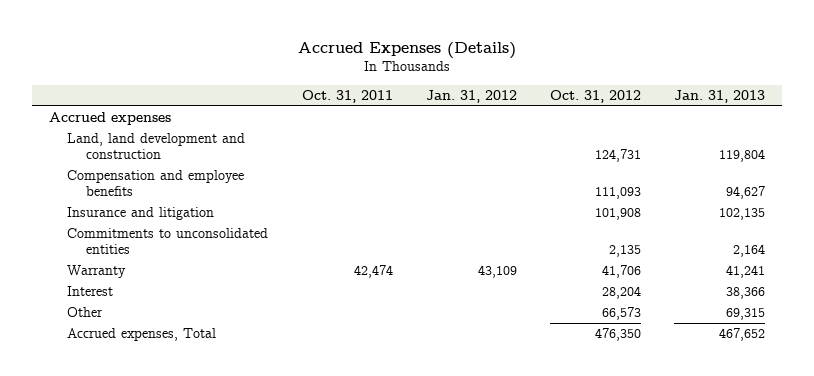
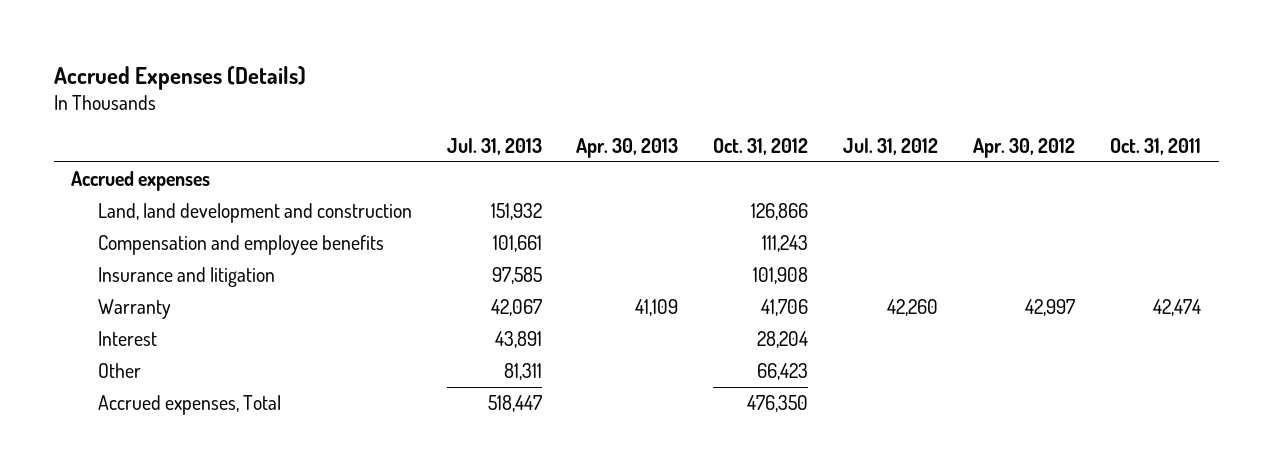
[425,89,517,103] Jan. 31, 2012 -> none
[674,89,766,103] Jan. 31, 2013 -> none
none -> [446,137,542,155] Jul. 31, 2013
none -> [576,137,679,158] Apr. 30, 2013
none -> [843,137,939,155] Jul. 31, 2012
none -> [973,137,1076,158] Apr. 30, 2012
[595,149,642,163] 124,731 -> [751,203,809,221] 126,866
[595,187,642,200] 111,093 -> [762,235,809,253] 111,243
[67,228,269,255] Commitments to unconsolidated entities -> none
[602,307,642,321] 66,573 -> [757,363,809,381] 66,423

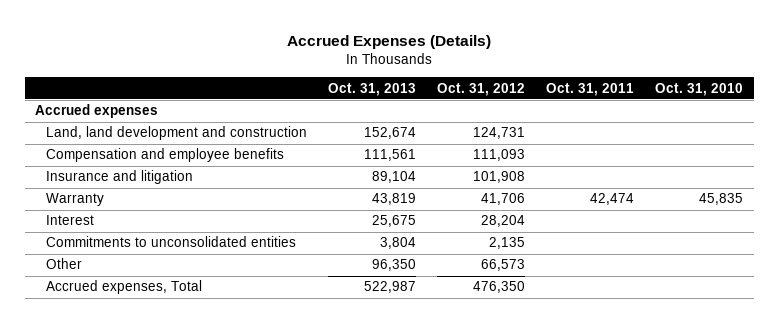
[446,137,542,155] Jul. 31, 2013 -> none
[576,137,679,158] Apr. 30, 2013 -> none
[843,137,939,155] Jul. 31, 2012 -> none
[973,137,1076,158] Apr. 30, 2012 -> none
none -> [328,82,417,96] Oct. 31, 2013
none -> [655,82,744,96] Oct. 31, 2010
[751,203,809,221] 126,866 -> [473,127,526,140] 124,731
[762,235,809,253] 111,243 -> [473,149,526,162] 111,093
none -> [46,236,297,248] Commitments to unconsolidated entities
[757,363,809,381] 66,423 -> [481,259,526,272] 66,573

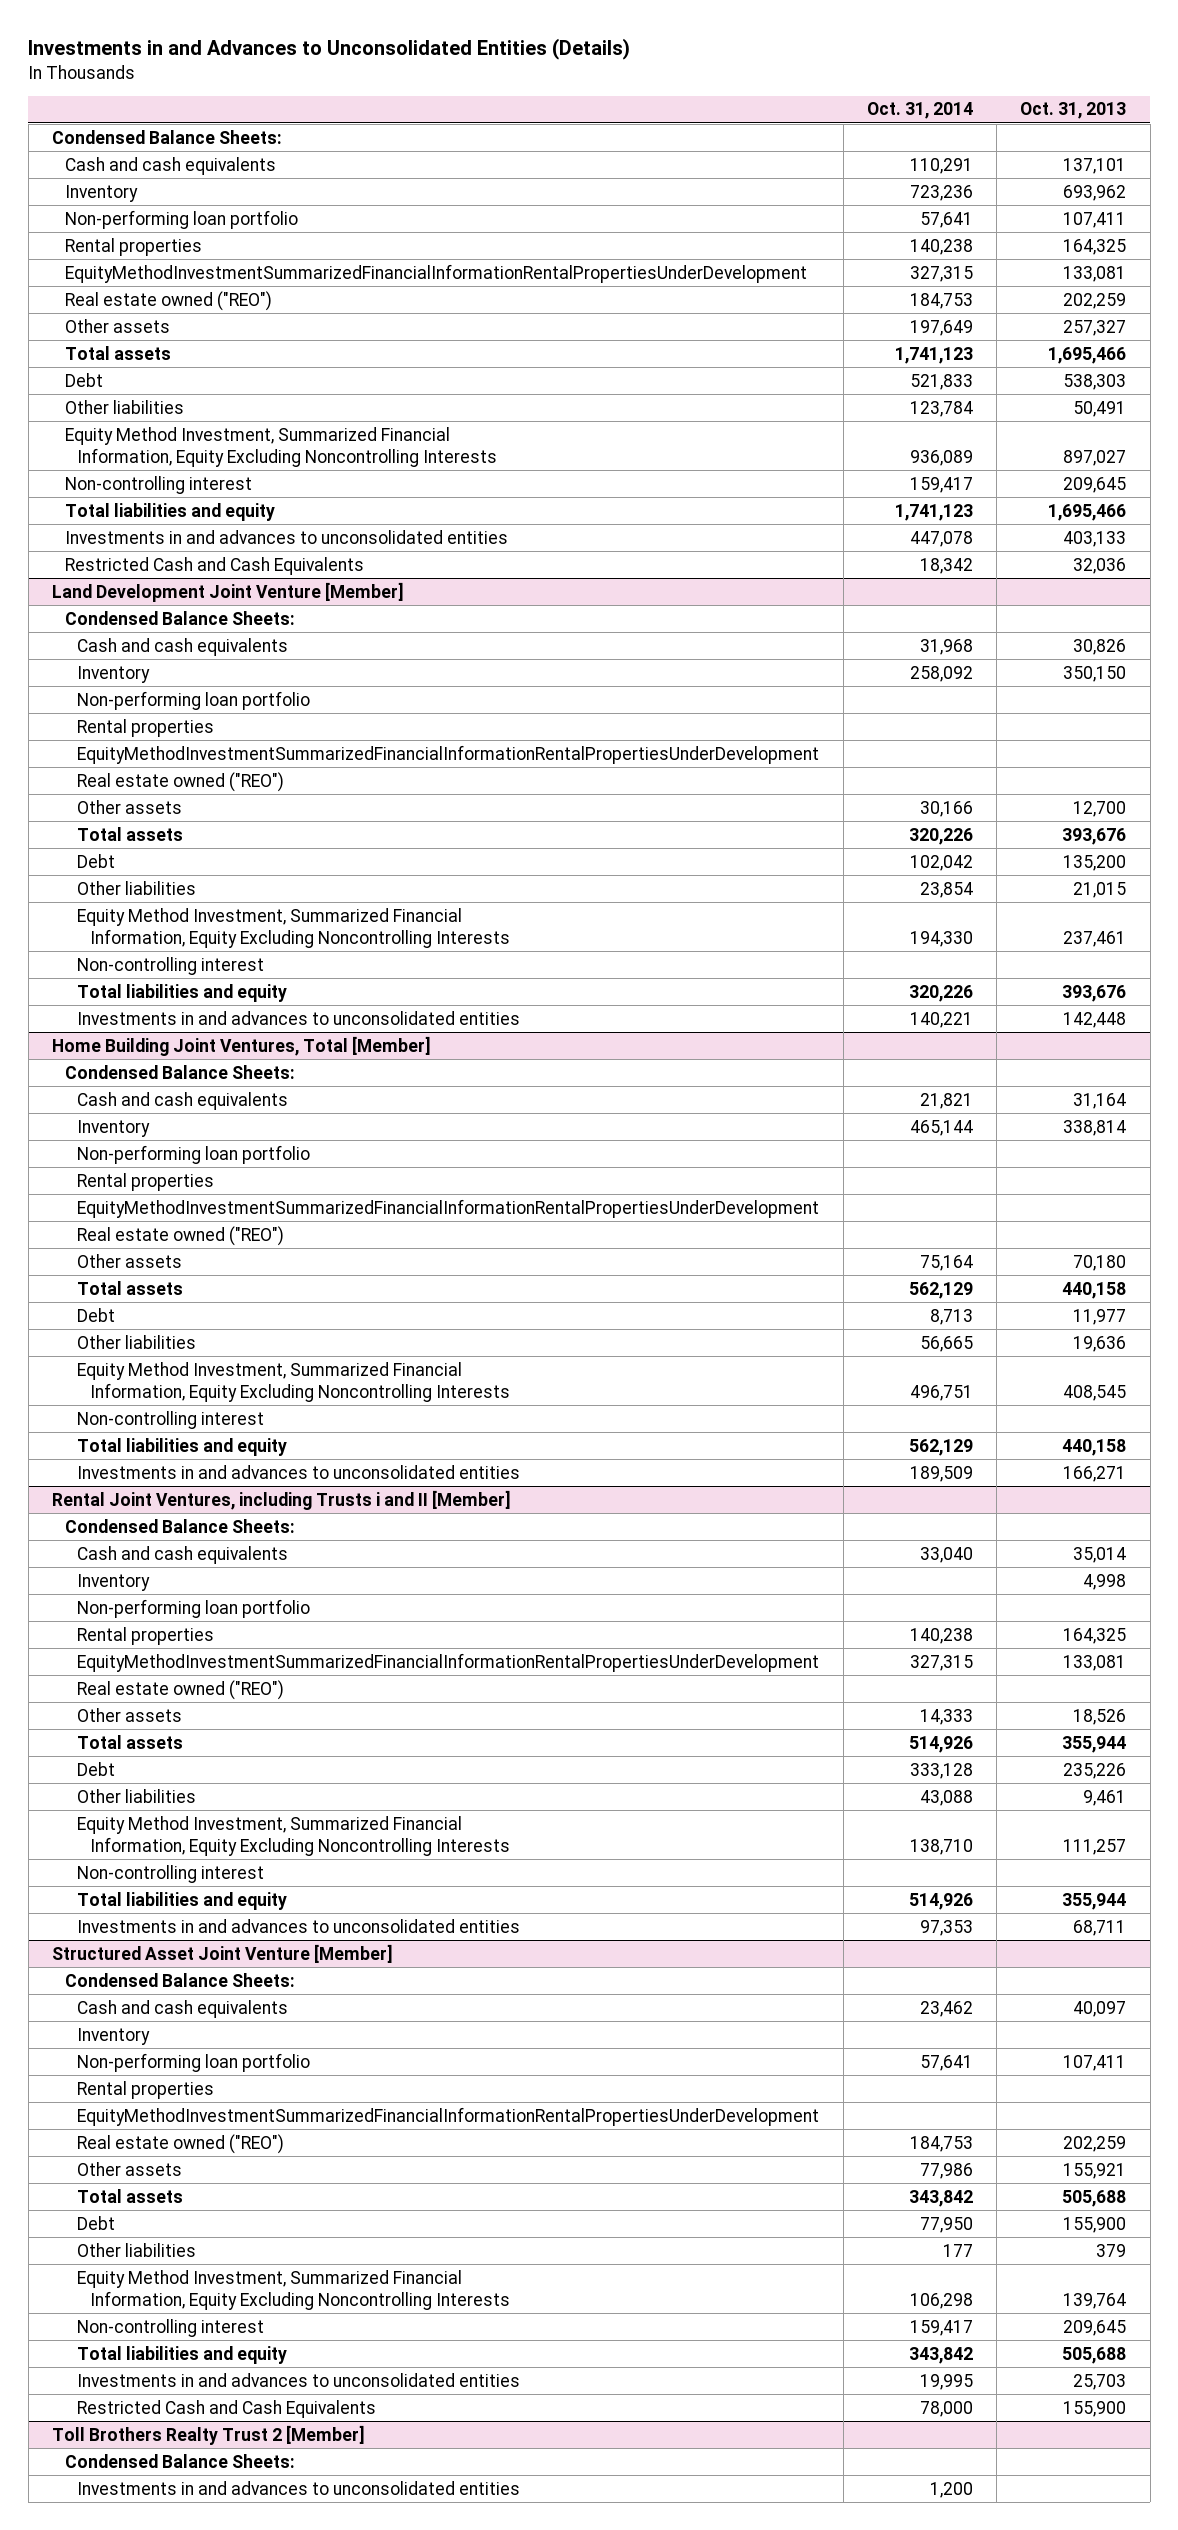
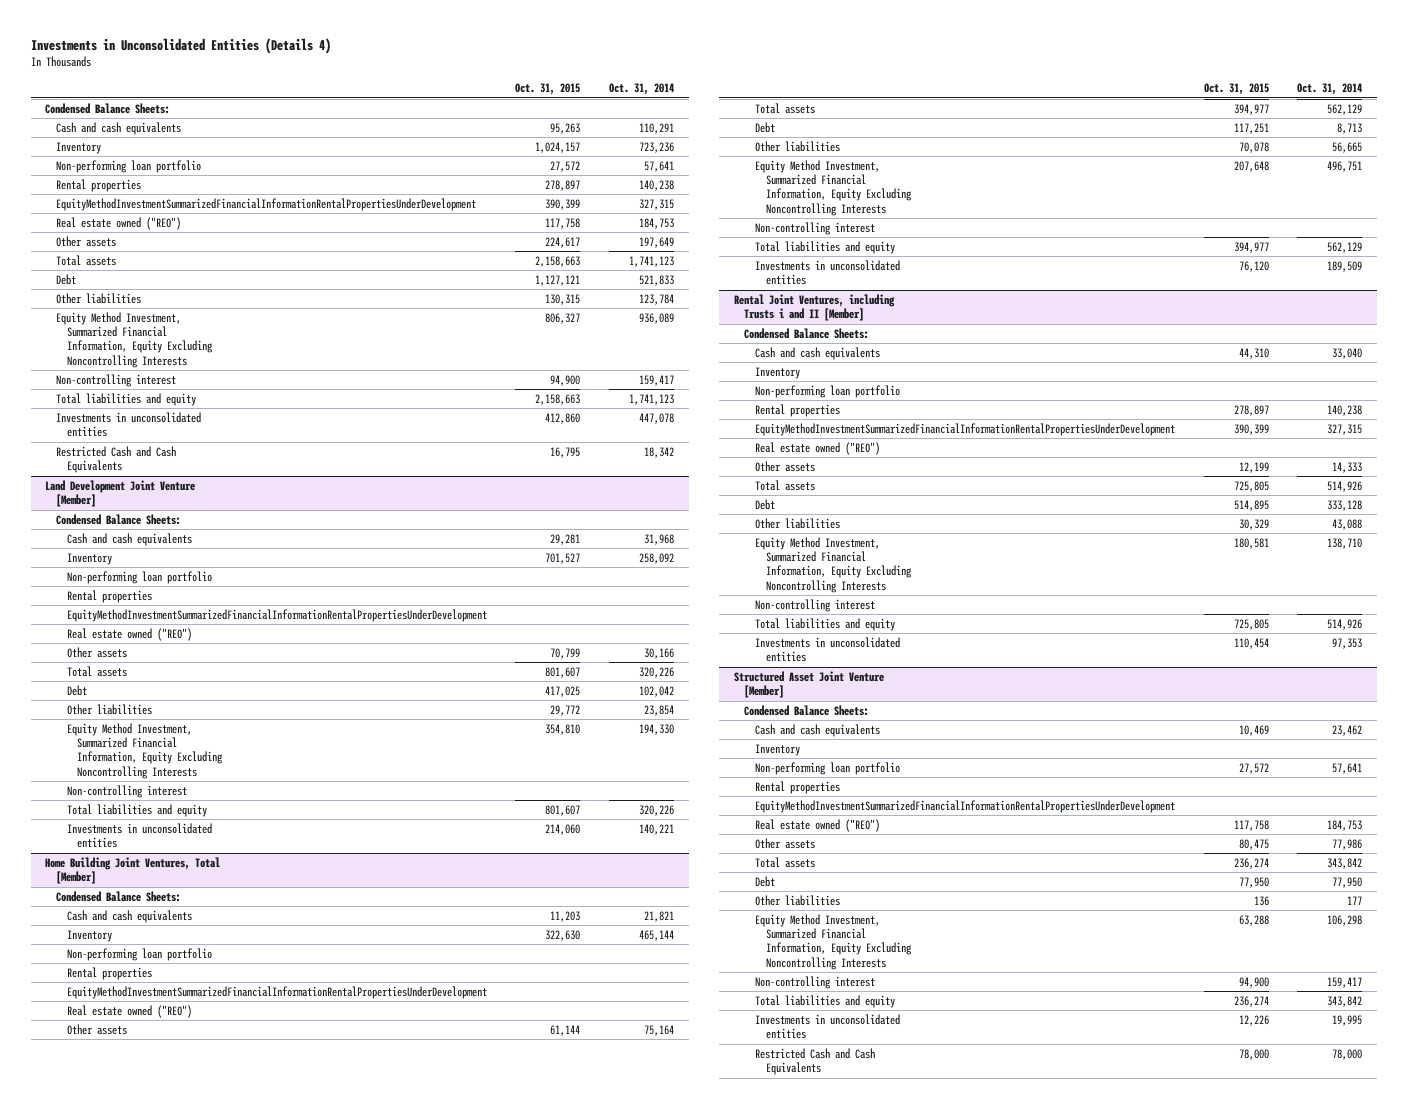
[28,38,631,61] Investments in and Advances to Unconsolidated Entities (Details) -> [30,37,331,54] Investments in Unconsolidated Entities (Details 4)
[1020,102,1127,120] Oct. 31, 2013 -> none
none -> [515,83,581,96] Oct. 31, 2015
[64,529,508,544] Investments in and advances to unconsolidated entities -> [55,411,201,438] Investments in unconsolidated entities
[77,1010,521,1025] Investments in and advances to unconsolidated entities -> [66,822,212,849] Investments in unconsolidated entities
[77,1464,521,1479] Investments in and advances to unconsolidated entities -> [754,259,900,286] Investments in unconsolidated entities
[77,1918,521,1933] Investments in and advances to unconsolidated entities -> [754,636,900,663] Investments in unconsolidated entities
[77,2372,521,2387] Investments in and advances to unconsolidated entities -> [754,1013,900,1040] Investments in unconsolidated entities
[52,2424,366,2445] Toll Brothers Realty Trust 2 [Member] -> none
[64,2453,295,2468] Condensed Balance Sheets: -> none
[77,2480,521,2495] Investments in and advances to unconsolidated entities -> none

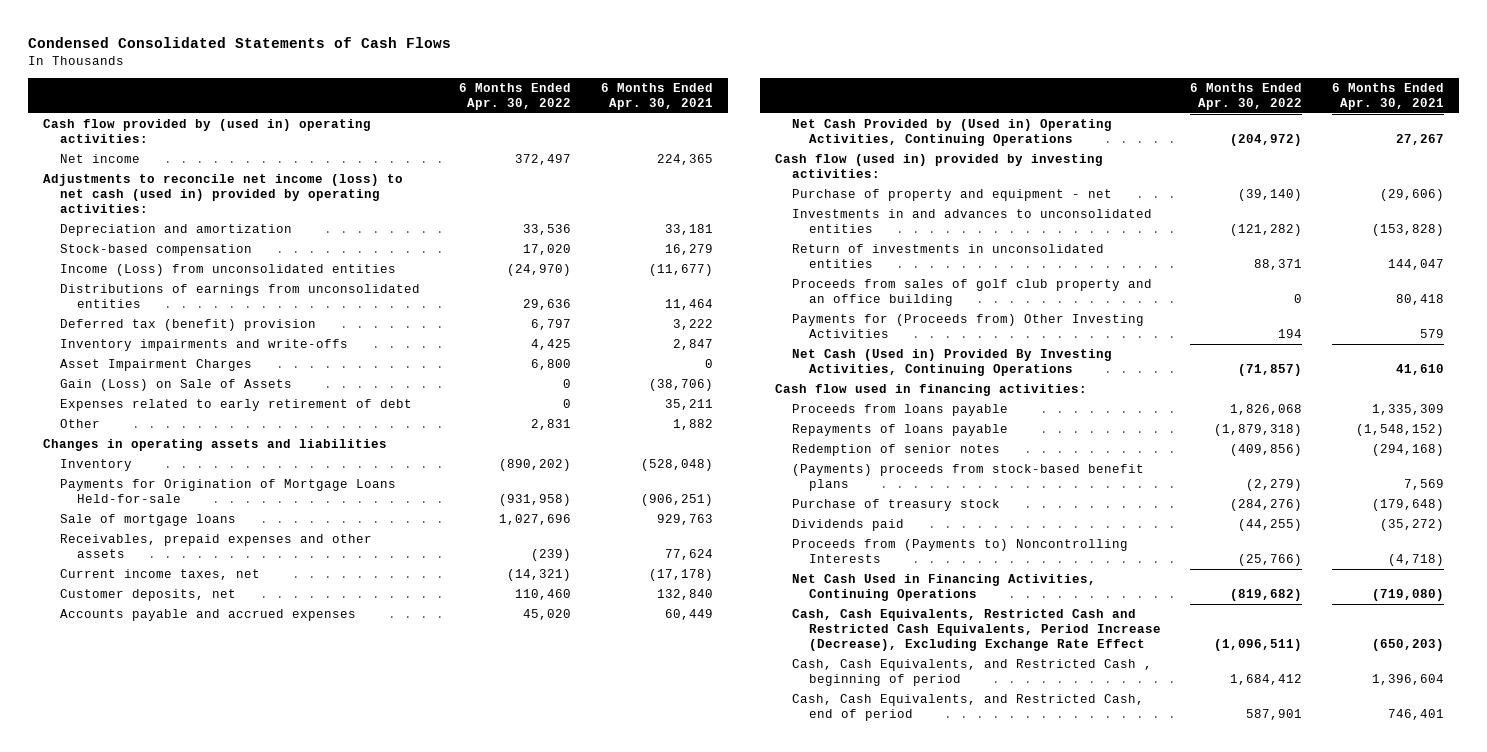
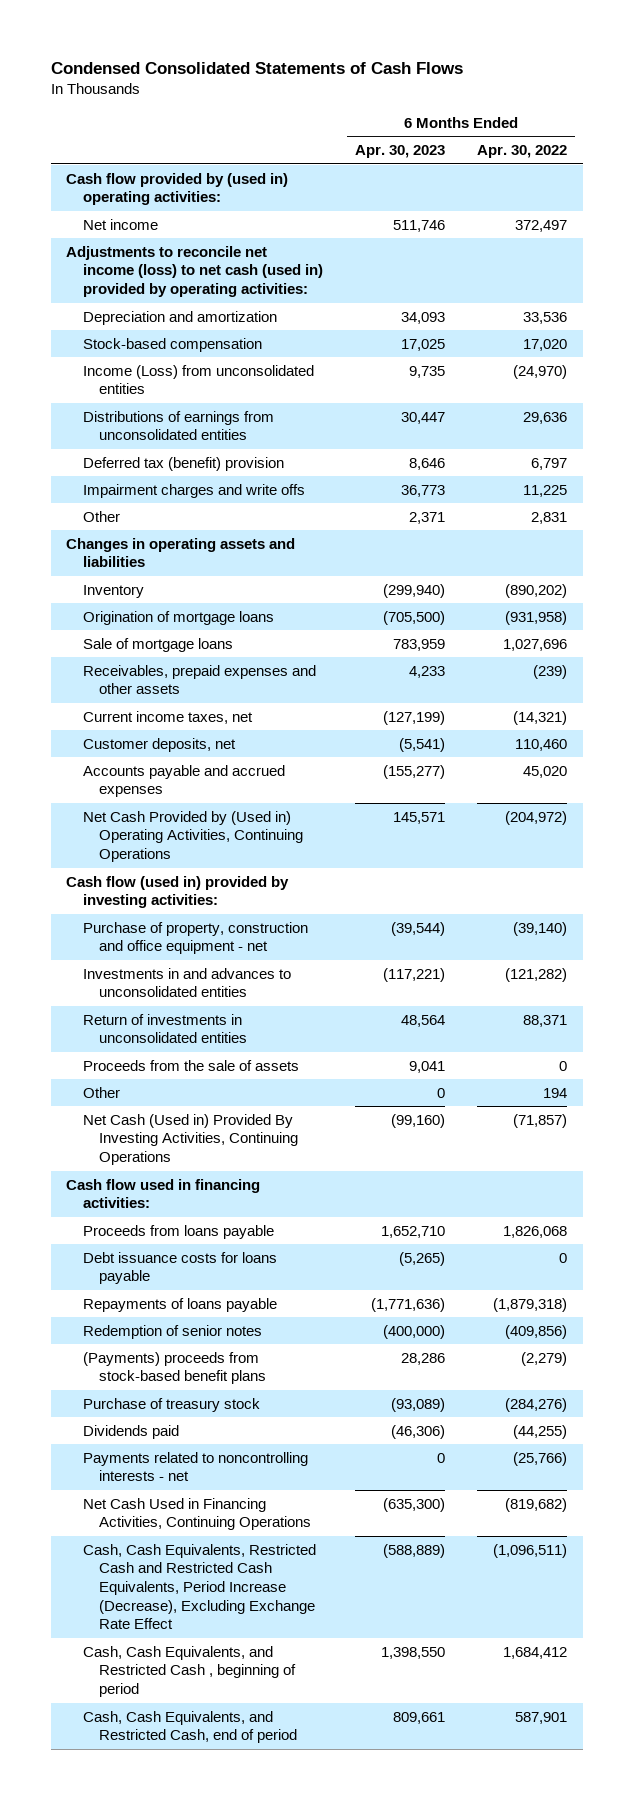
[600,83,713,110] 6 Months Ended Apr. 30, 2021 -> none
none -> [354,145,445,159] Apr. 30, 2023
[60,339,349,352] Inventory impairments and write-offs -> none
[60,379,293,392] Gain (Loss) on Sale of Assets -> none
[60,399,413,412] Expenses related to early retirement of debt -> none
[60,359,253,372] Asset Impairment Charges -> [82,483,305,498] Impairment charges and write offs
[531,359,572,371] 6,800 -> [522,484,567,497] 11,225
[60,479,397,503] Payments for Origination of Mortgage Loans Held-for-sale -> [82,610,274,625] Origination of mortgage loans
[791,189,1112,202] Purchase of property and equipment - net -> [82,921,308,955] Purchase of property, construction and office equipment - net
[791,279,1152,306] Proceeds from sales of golf club property and an office building -> [82,1059,299,1071] Proceeds from the sale of assets
[791,314,1144,338] Payments for (Proceeds from) Other Investing Activities -> [82,1086,120,1098] Other
none -> [82,1251,277,1285] Debt issuance costs for loans payable
[791,539,1128,563] Proceeds from (Payments to) Noncontrolling Interests -> [82,1451,308,1482] Payments related to noncontrolling interests - net

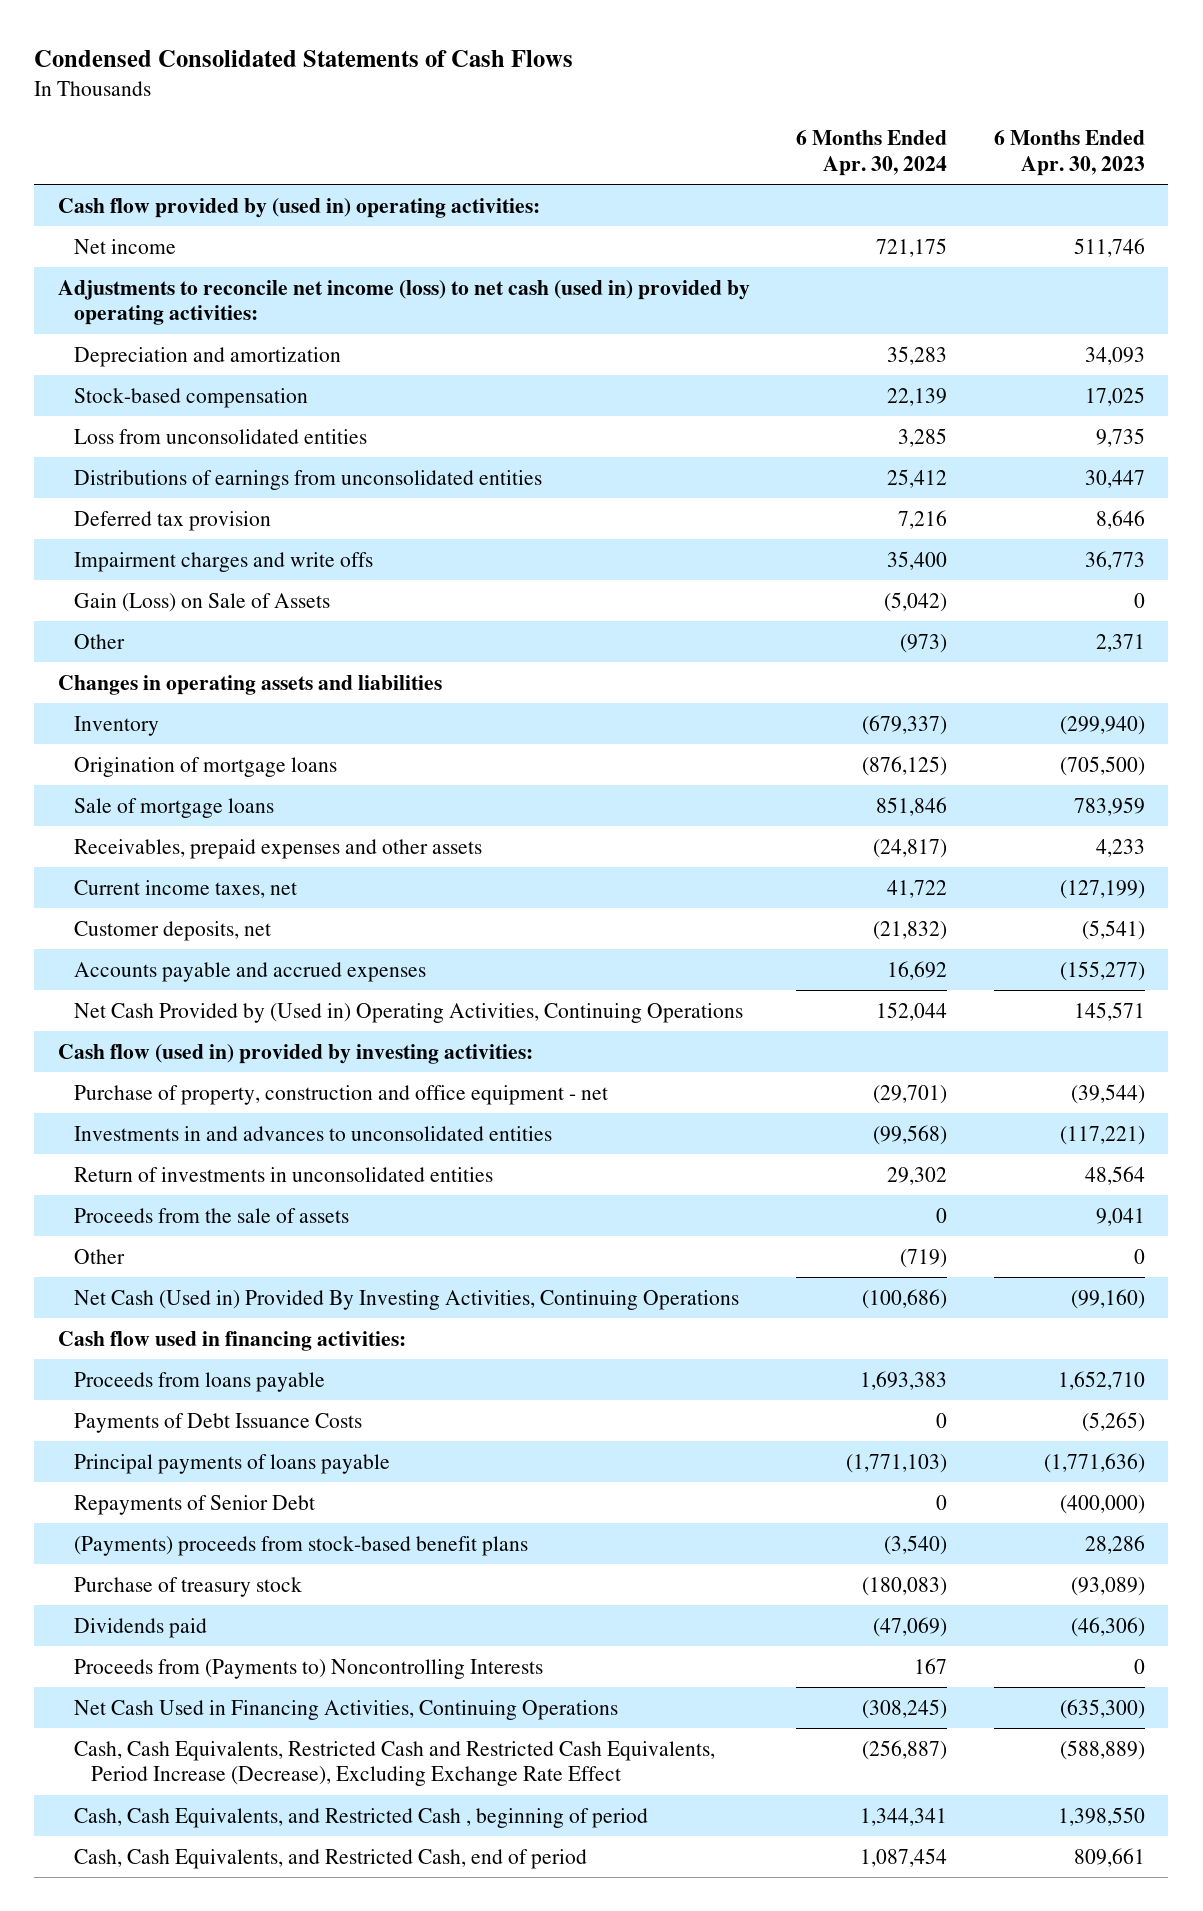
[476,145,567,159] Apr. 30, 2022 -> none
none -> [796,130,948,176] 6 Months Ended Apr. 30, 2024
[82,364,314,395] Income (Loss) from unconsolidated entities -> [74,428,368,444] Loss from unconsolidated entities
[82,456,284,471] Deferred tax (benefit) provision -> [74,510,272,531] Deferred tax provision
none -> [74,592,331,612] Gain (Loss) on Sale of Assets
[82,1251,277,1285] Debt issuance costs for loans payable -> [74,1412,363,1433] Payments of Debt Issuance Costs
[82,1297,277,1312] Repayments of loans payable -> [74,1453,391,1474] Principal payments of loans payable
[82,1324,262,1339] Redemption of senior notes -> [74,1494,316,1515] Repayments of Senior Debt
[82,1451,308,1482] Payments related to noncontrolling interests - net -> [74,1658,544,1679] Proceeds from (Payments to) Noncontrolling Interests

